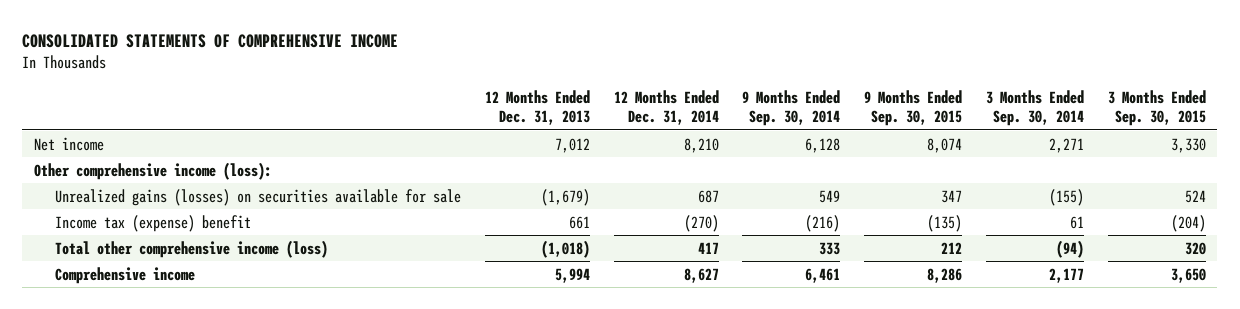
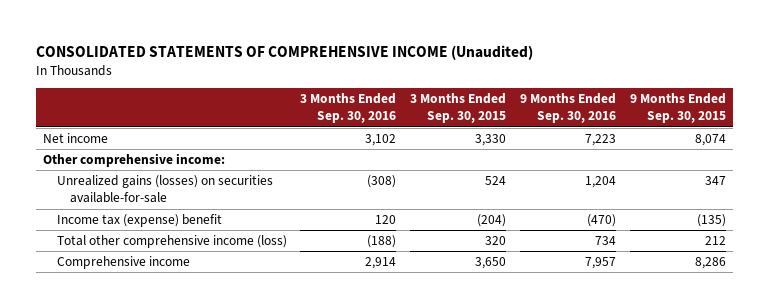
[22,33,399,48] CONSOLIDATED STATEMENTS OF COMPREHENSIVE INCOME -> [36,44,534,60] CONSOLIDATED STATEMENTS OF COMPREHENSIVE INCOME (Unaudited)
[485,89,591,126] 12 Months Ended Dec. 31, 2013 -> none
[613,89,719,126] 12 Months Ended Dec. 31, 2014 -> none
[742,89,841,127] 9 Months Ended Sep. 30, 2014 -> none
[985,89,1084,127] 3 Months Ended Sep. 30, 2014 -> none
none -> [300,93,397,124] 3 Months Ended Sep. 30, 2016
none -> [519,93,616,124] 9 Months Ended Sep. 30, 2016
[34,161,273,180] Other comprehensive income (loss): -> [43,153,226,168] Other comprehensive income:
[55,188,462,206] Unrealized gains (losses) on securities available for sale -> [56,175,273,204] Unrealized gains (losses) on securities available-for-sale

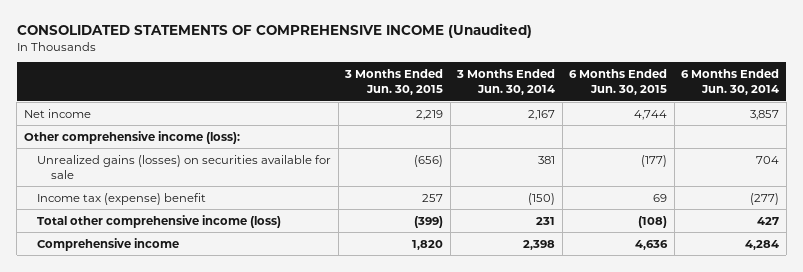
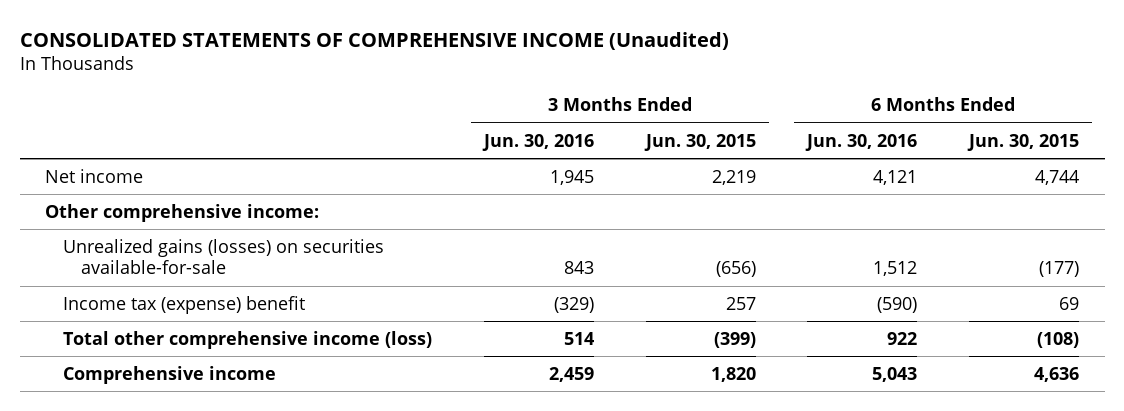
[456,69,556,96] 3 Months Ended Jun. 30, 2014 -> none
[681,69,780,96] 6 Months Ended Jun. 30, 2014 -> none
none -> [481,133,594,151] Jun. 30, 2016
none -> [805,133,918,151] Jun. 30, 2016
[23,130,240,144] Other comprehensive income (loss): -> [45,203,320,222] Other comprehensive income:
[37,154,332,179] Unrealized gains (losses) on securities available for sale -> [63,238,385,275] Unrealized gains (losses) on securities available-for-sale

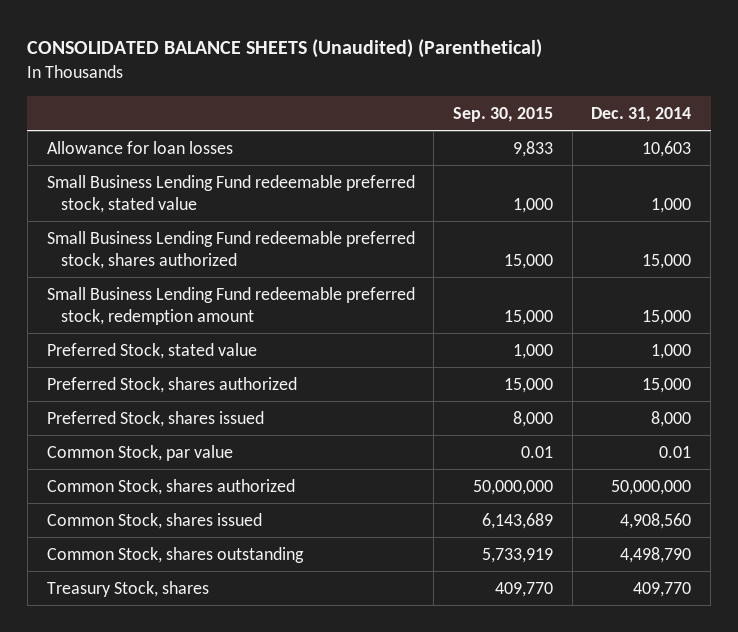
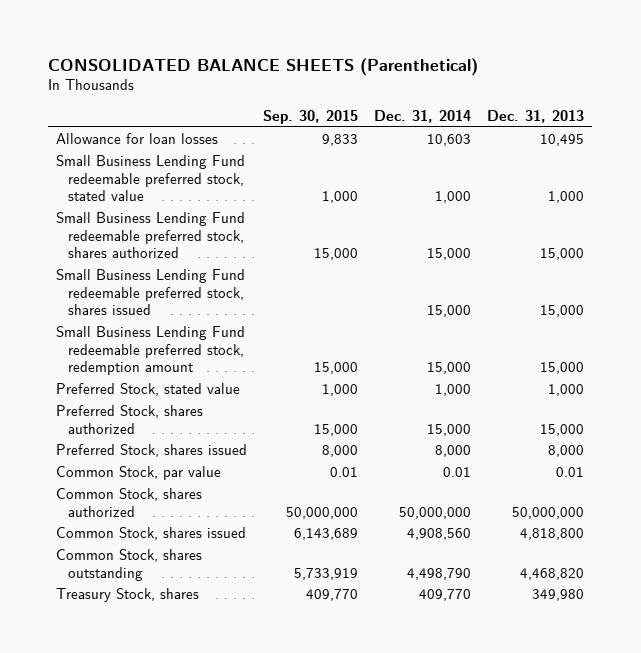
[27,39,543,59] CONSOLIDATED BALANCE SHEETS (Unaudited) (Parenthetical) -> [48,57,479,76] CONSOLIDATED BALANCE SHEETS (Parenthetical)
none -> [487,109,585,123] Dec. 31, 2013
none -> [56,268,246,316] Small Business Lending Fund redeemable preferred stock, shares issued

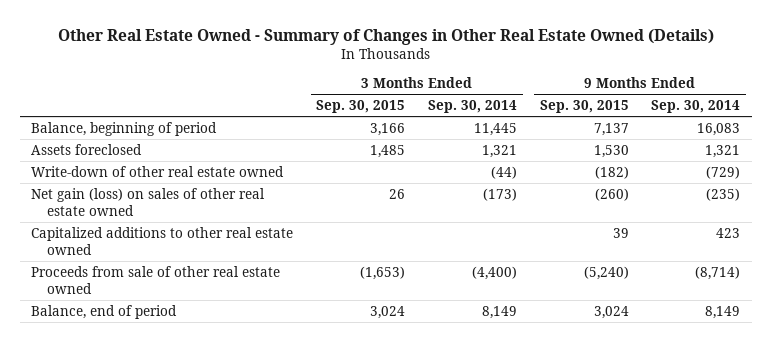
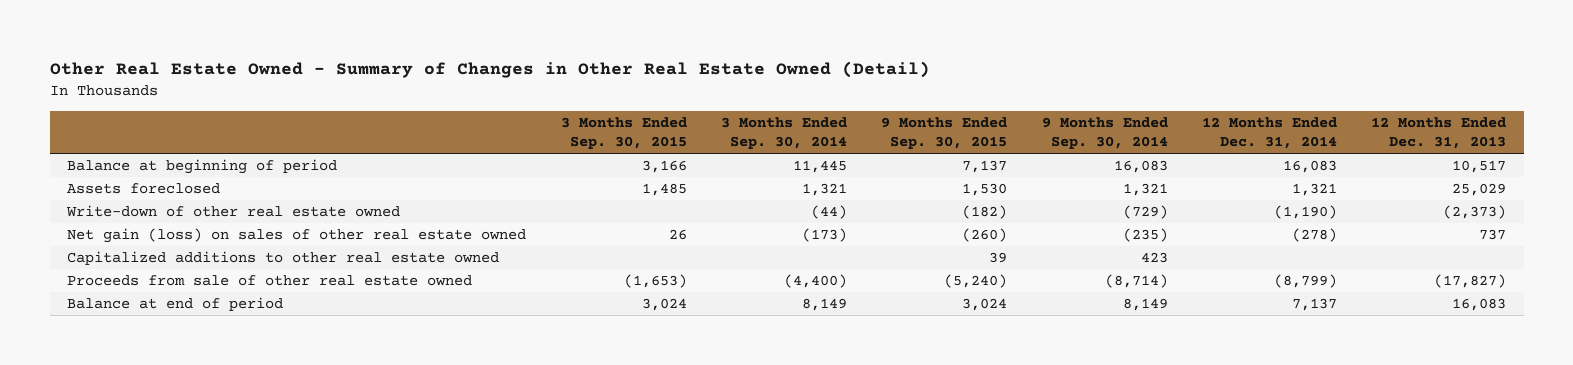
[57,28,714,45] Other Real Estate Owned - Summary of Changes in Other Real Estate Owned (Details) -> [49,61,930,79] Other Real Estate Owned - Summary of Changes in Other Real Estate Owned (Detail)
none -> [1201,116,1337,149] 12 Months Ended Dec. 31, 2014
none -> [1371,116,1507,149] 12 Months Ended Dec. 31, 2013
[31,121,218,136] Balance, beginning of period -> [67,159,338,175] Balance at beginning of period
[31,304,178,319] Balance, end of period -> [67,297,284,312] Balance at end of period

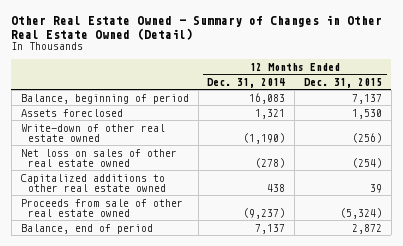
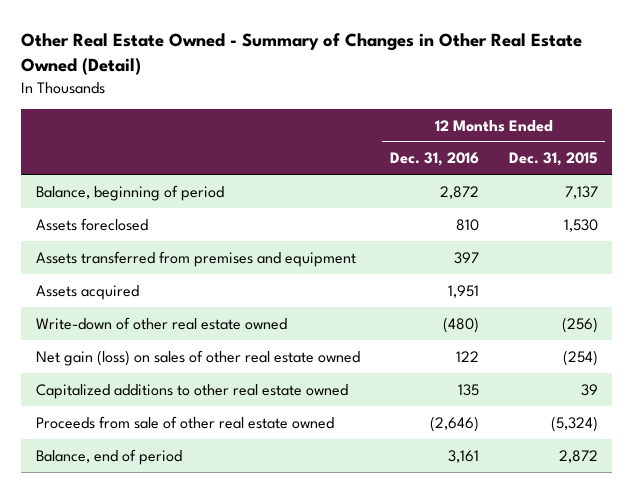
[207,77,286,88] Dec. 31, 2014 -> none
none -> [389,152,479,167] Dec. 31, 2016
none -> [35,250,356,267] Assets transferred from premises and equipment
none -> [35,284,139,300] Assets acquired
[20,148,177,167] Net loss on sales of other real estate owned -> [35,349,360,366] Net gain (loss) on sales of other real estate owned

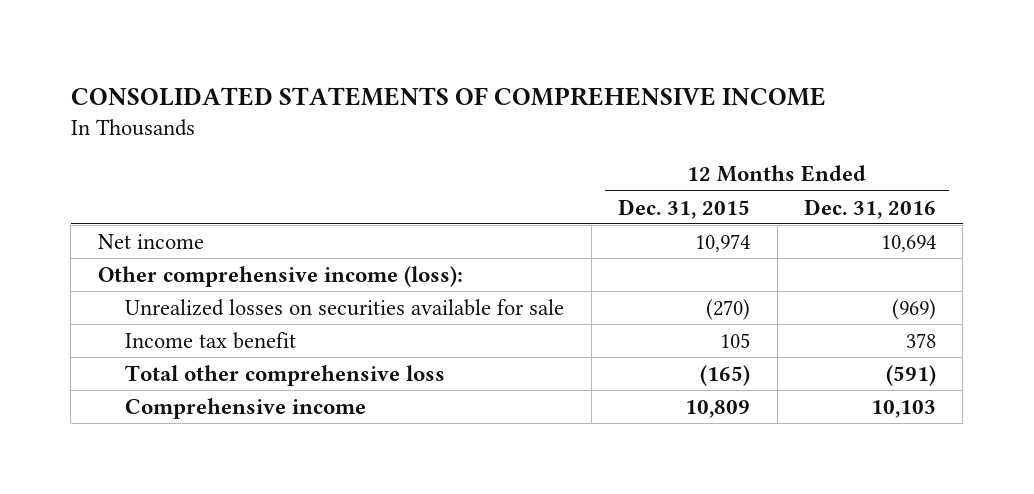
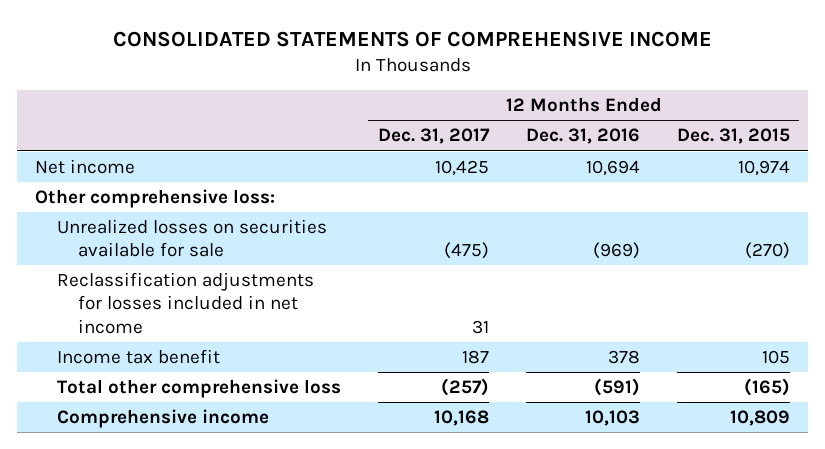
none -> [377,128,490,145] Dec. 31, 2017
[97,265,463,287] Other comprehensive income (loss): -> [35,189,276,209] Other comprehensive loss:
none -> [56,272,314,334] Reclassification adjustments for losses included in net income

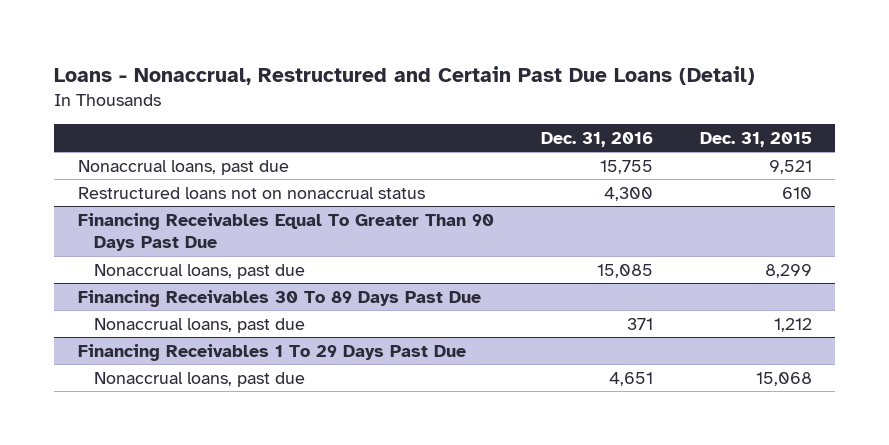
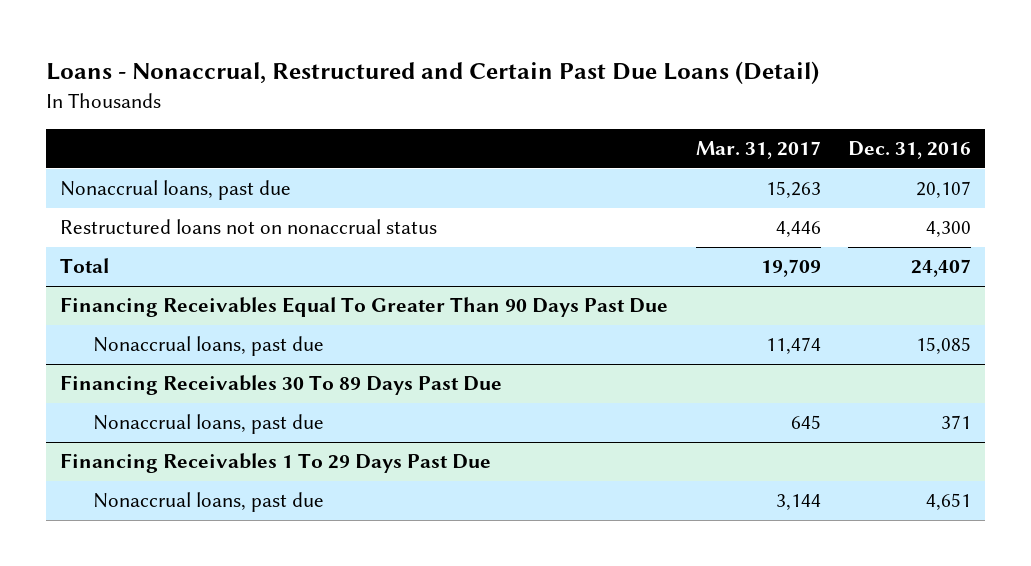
[699,131,812,147] Dec. 31, 2015 -> none
none -> [695,141,821,160] Mar. 31, 2017
[599,159,653,174] 15,755 -> [916,181,972,199] 20,107
none -> [60,258,110,274] Total

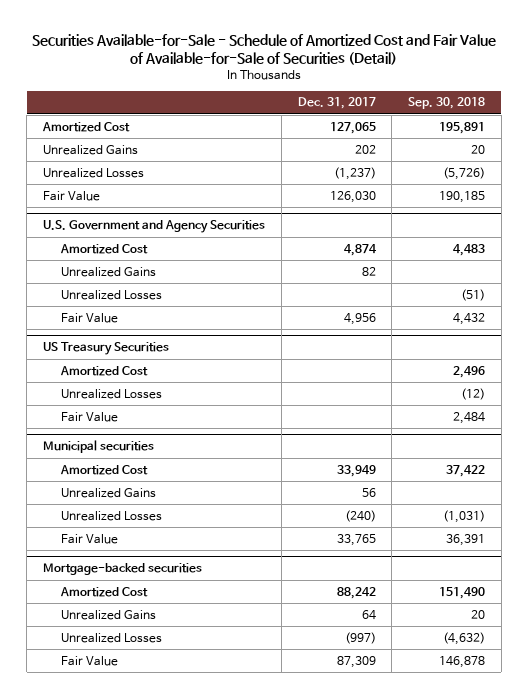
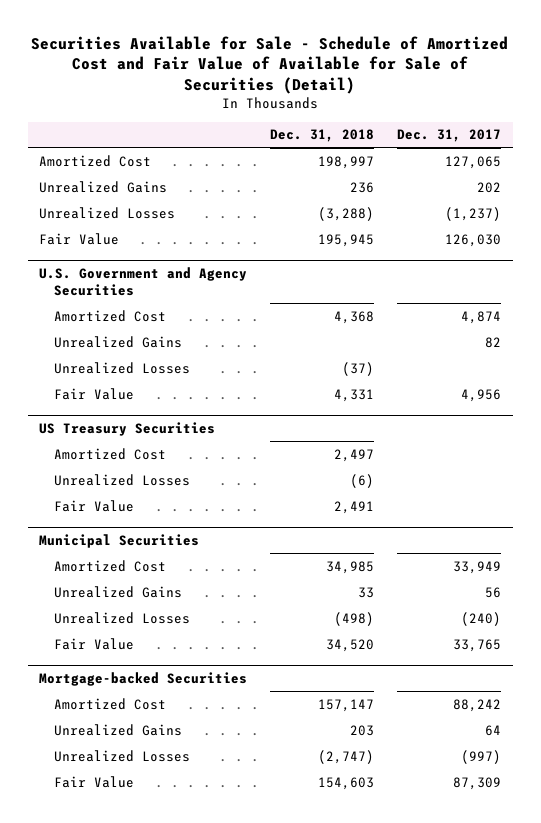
[32,34,497,66] Securities Available-for-Sale - Schedule of Amortized Cost and Fair Value of Available-for-Sale of Securities (Detail) -> [31,35,509,95] Securities Available for Sale - Schedule of Amortized Cost and Fair Value of Available for Sale of Securities (Detail)
[408,97,486,110] Sep. 30, 2018 -> none
none -> [270,129,375,143] Dec. 31, 2018
[43,440,155,454] Municipal securities -> [39,533,200,548] Municipal Securities
[43,563,203,576] Mortgage-backed securities -> [39,671,248,686] Mortgage-backed Securities

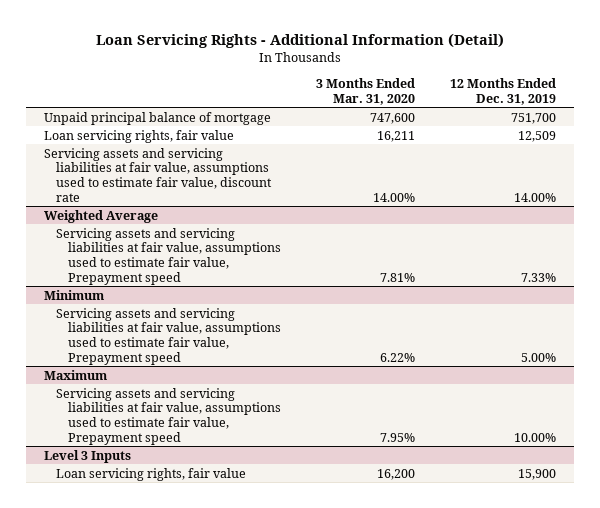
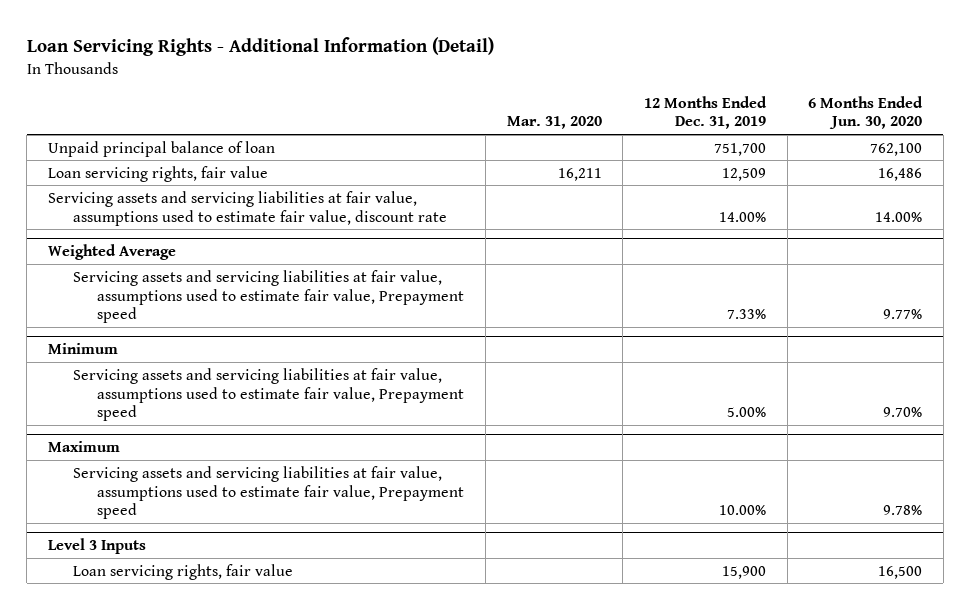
[316,78,416,105] 3 Months Ended Mar. 31, 2020 -> none
none -> [506,116,602,130] Mar. 31, 2020
none -> [808,95,924,130] 6 Months Ended Jun. 30, 2020
[43,111,271,125] Unpaid principal balance of mortgage -> [48,140,276,157] Unpaid principal balance of loan

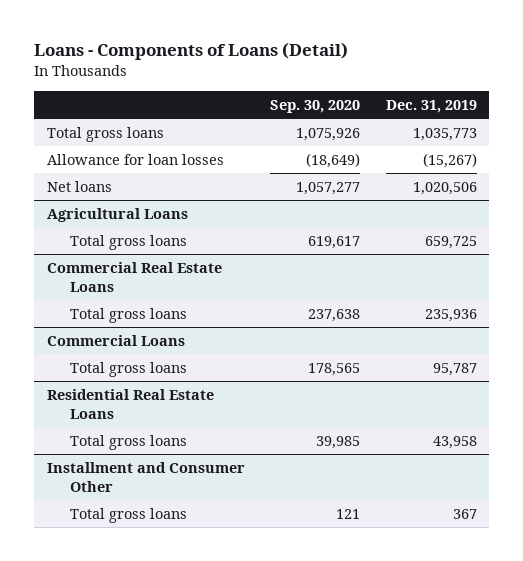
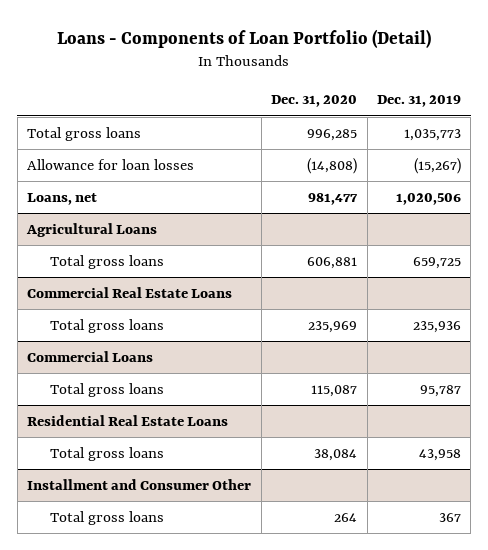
[33,42,348,61] Loans - Components of Loans (Detail) -> [57,28,432,48] Loans - Components of Loan Portfolio (Detail)
[270,99,361,113] Sep. 30, 2020 -> none
none -> [271,95,358,108] Dec. 31, 2020
[46,180,112,192] Net loans -> [27,193,98,206] Loans, net

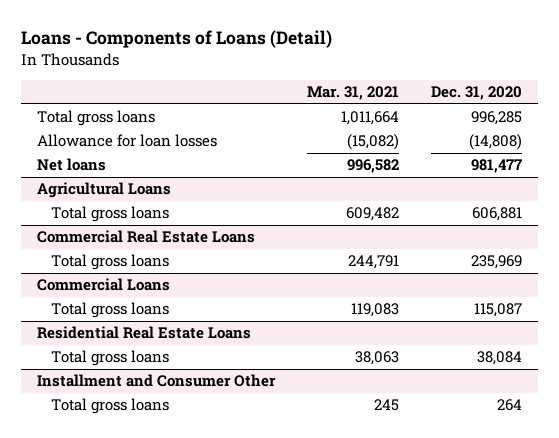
[57,28,432,48] Loans - Components of Loan Portfolio (Detail) -> [21,30,333,49] Loans - Components of Loans (Detail)
[377,95,462,108] Dec. 31, 2019 -> none
none -> [306,86,399,101] Mar. 31, 2021
[27,193,98,206] Loans, net -> [37,158,107,172] Net loans

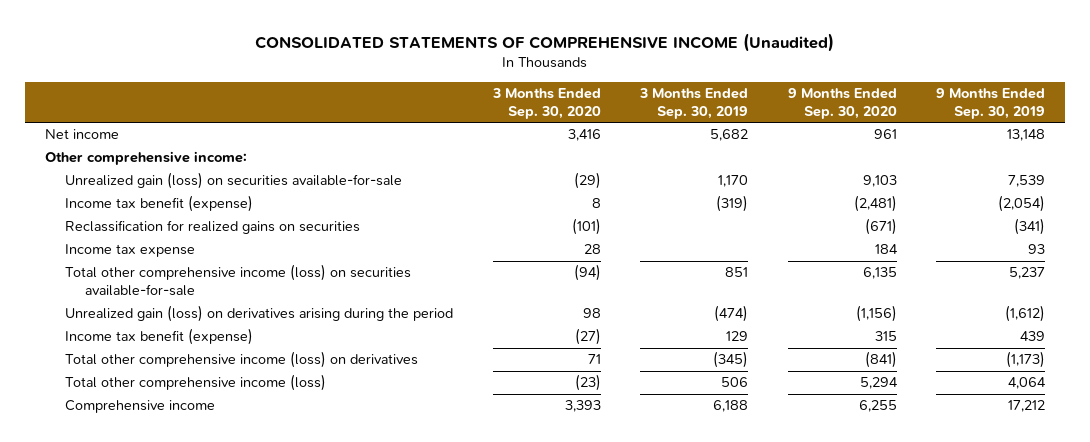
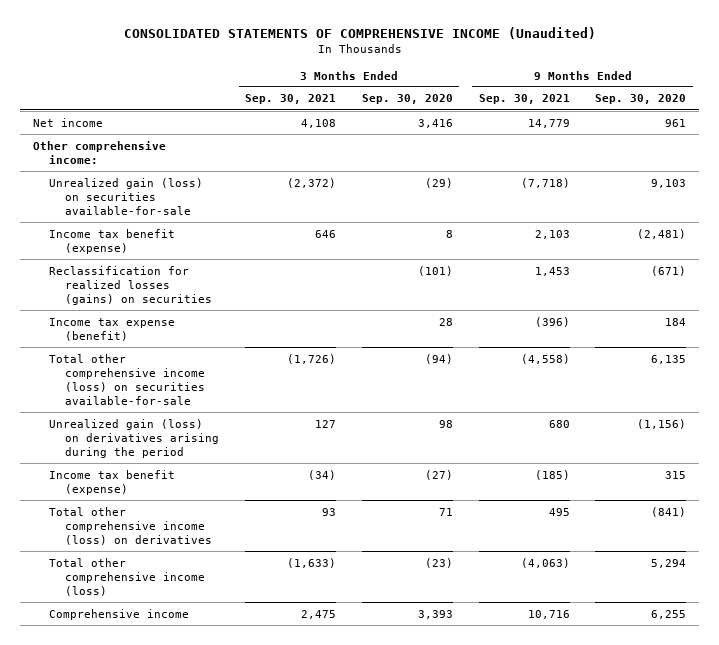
[639,87,749,119] 3 Months Ended Sep. 30, 2019 -> none
[936,87,1046,119] 9 Months Ended Sep. 30, 2019 -> none
none -> [245,94,337,105] Sep. 30, 2021
none -> [478,94,570,105] Sep. 30, 2021
[65,220,361,235] Reclassification for realized gains on securities -> [49,265,213,305] Reclassification for realized losses (gains) on securities
[65,244,196,258] Income tax expense -> [49,317,176,341] Income tax expense (benefit)

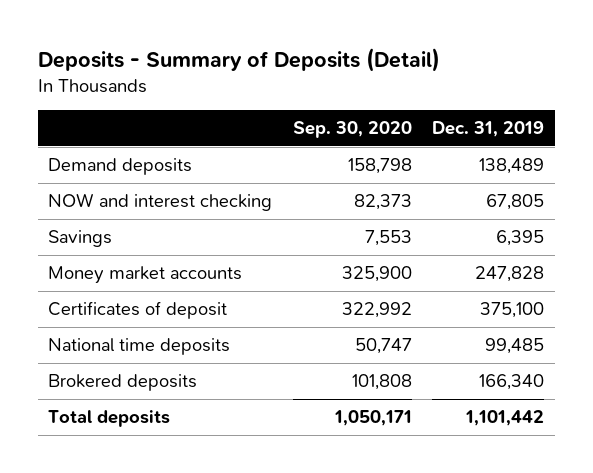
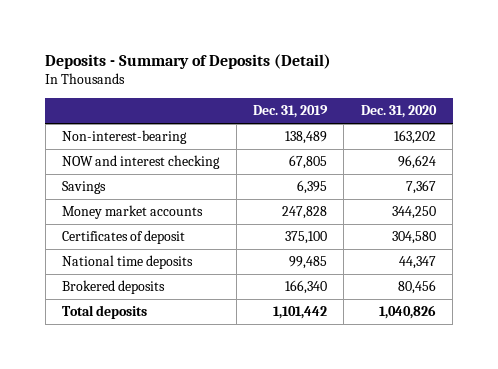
[292,121,412,139] Sep. 30, 2020 -> none
none -> [360,104,437,118] Dec. 31, 2020
[48,158,193,176] Demand deposits -> [62,130,188,145] Non-interest-bearing

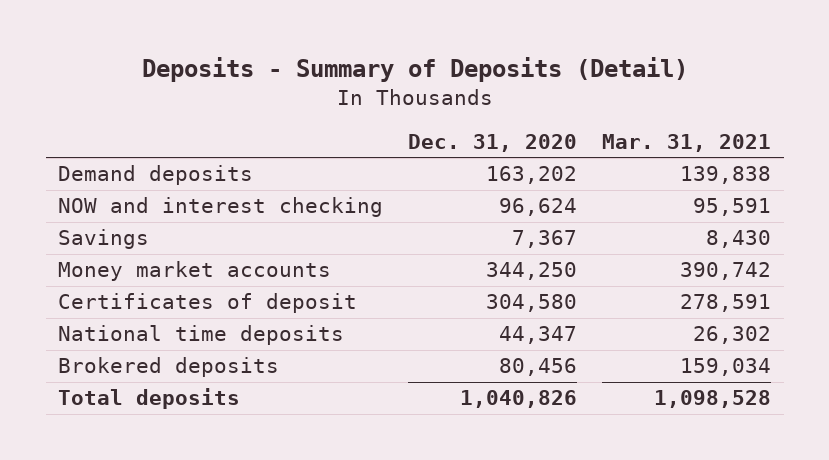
[253,104,329,118] Dec. 31, 2019 -> none
none -> [602,133,772,152] Mar. 31, 2021
[62,130,188,145] Non-interest-bearing -> [58,165,254,186] Demand deposits

